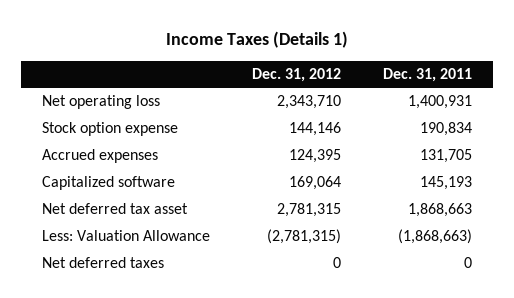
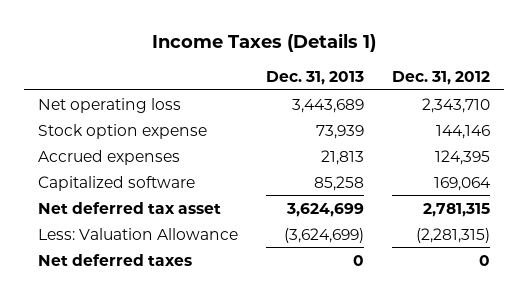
[382,68,472,83] Dec. 31, 2011 -> none
none -> [266,71,365,86] Dec. 31, 2013
[267,229,342,245] (2,781,315) -> [416,227,491,243] (2,281,315)

